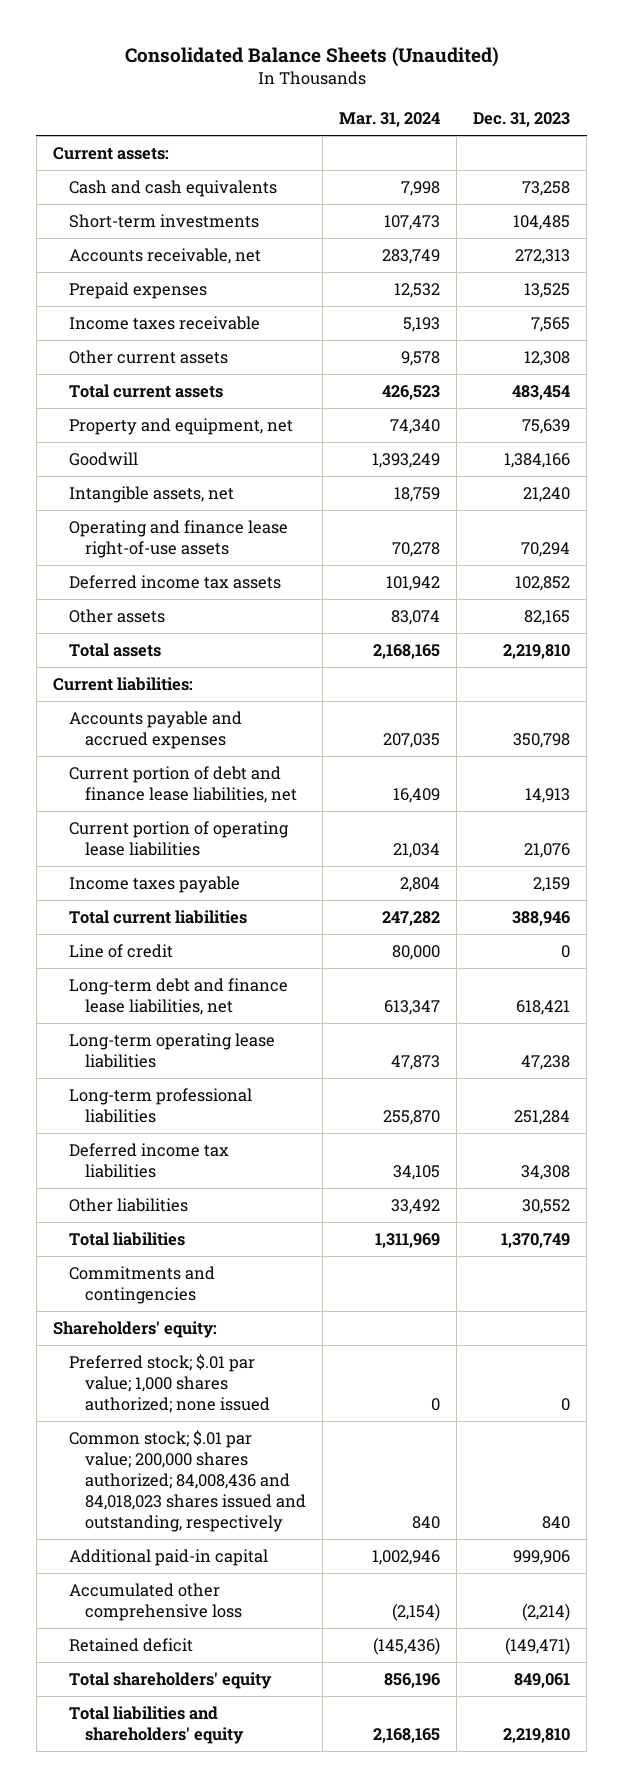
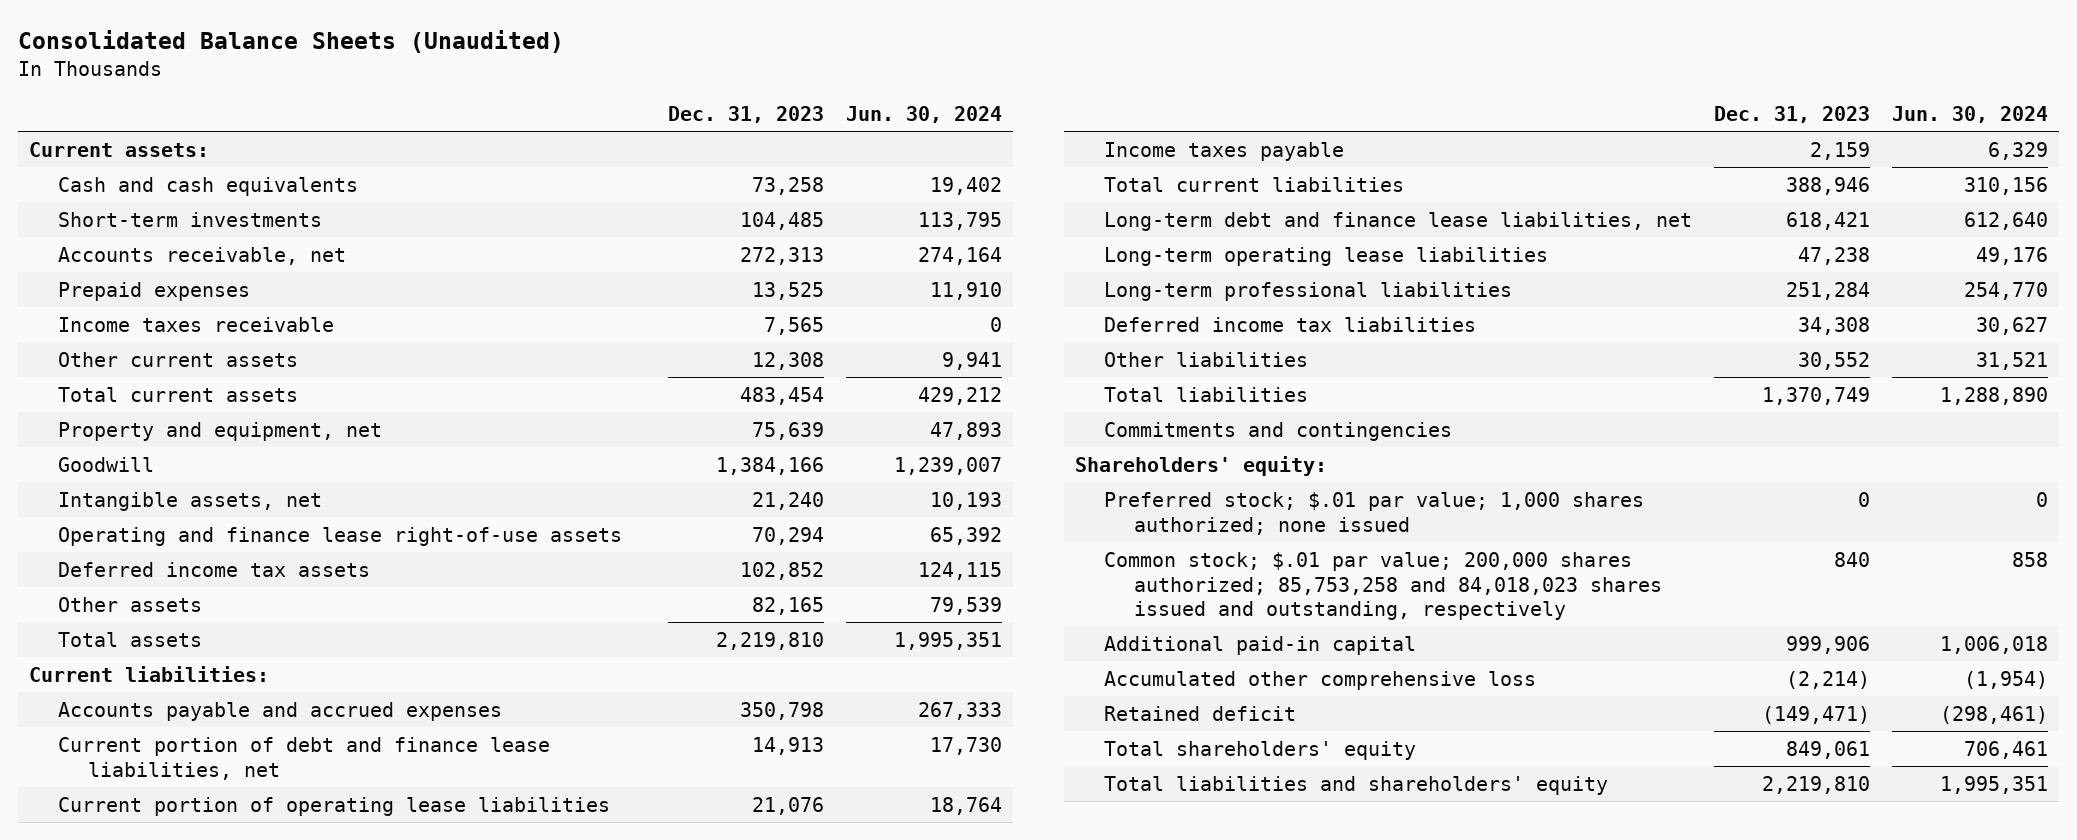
[339,111,441,127] Mar. 31, 2024 -> none
none -> [846,106,1003,124] Jun. 30, 2024
[68,944,173,959] Line of credit -> none
[68,1430,307,1533] Common stock; $.01 par value; 200,000 shares authorized; 84,008,436 and 84,018,023 shares issued and outstanding, respectively -> [1104,551,1662,621] Common stock; $.01 par value; 200,000 shares authorized; 85,753,258 and 84,018,023 shares issued and outstanding, respectively

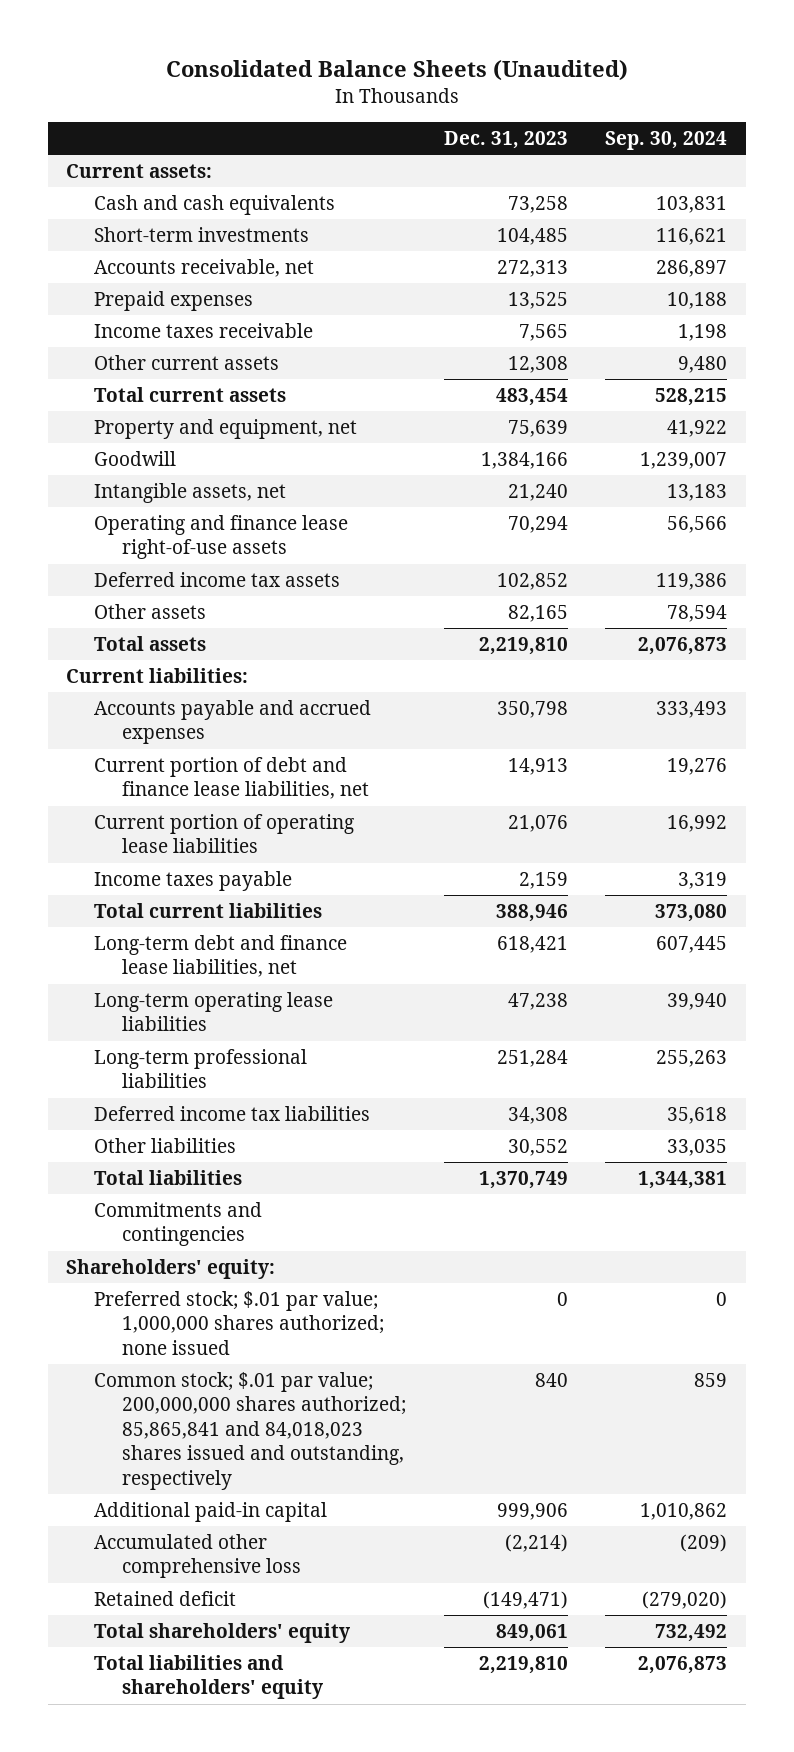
[846,106,1003,124] Jun. 30, 2024 -> none
none -> [605,131,728,151] Sep. 30, 2024
[1104,491,1645,535] Preferred stock; $.01 par value; 1,000 shares authorized; none issued -> [94,1290,385,1355] Preferred stock; $.01 par value; 1,000,000 shares authorized; none issued
[1104,551,1662,621] Common stock; $.01 par value; 200,000 shares authorized; 85,753,258 and 84,018,023 shares issued and outstanding, respectively -> [94,1371,407,1490] Common stock; $.01 par value; 200,000,000 shares authorized; 85,865,841 and 84,018,023 shares issued and outstanding, respectively

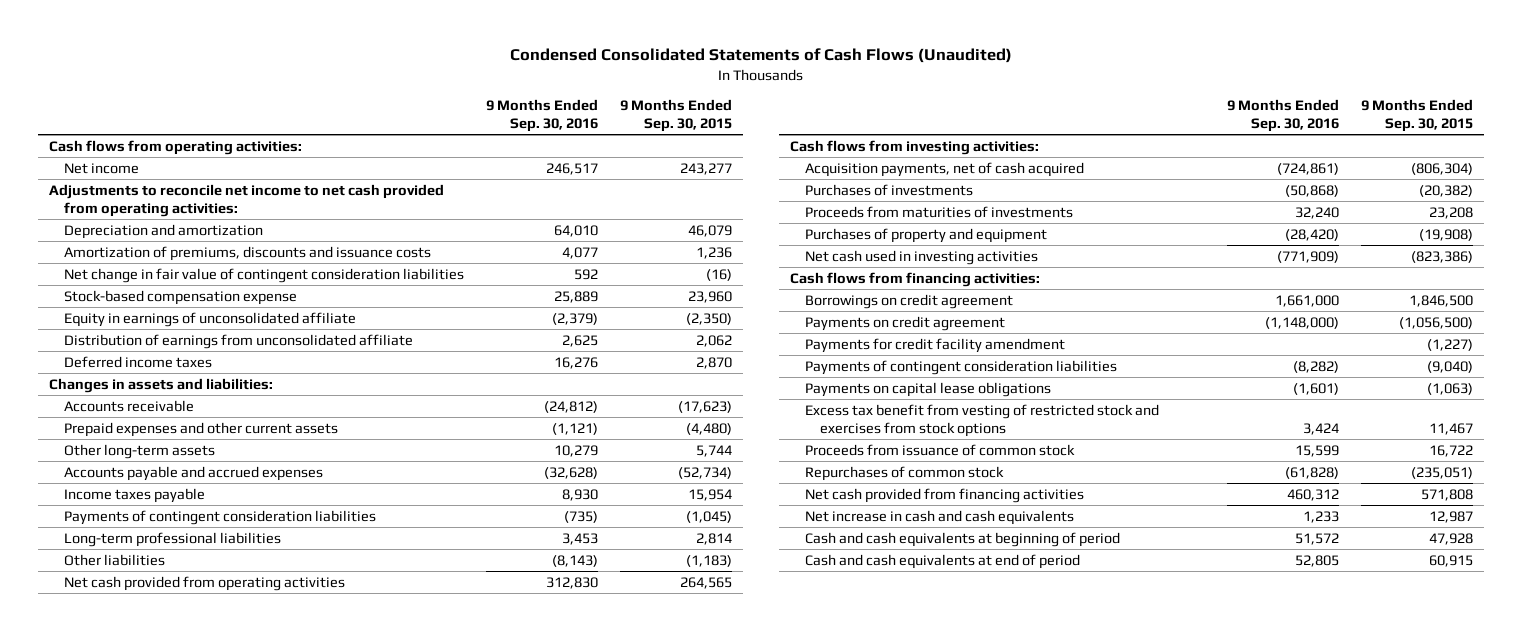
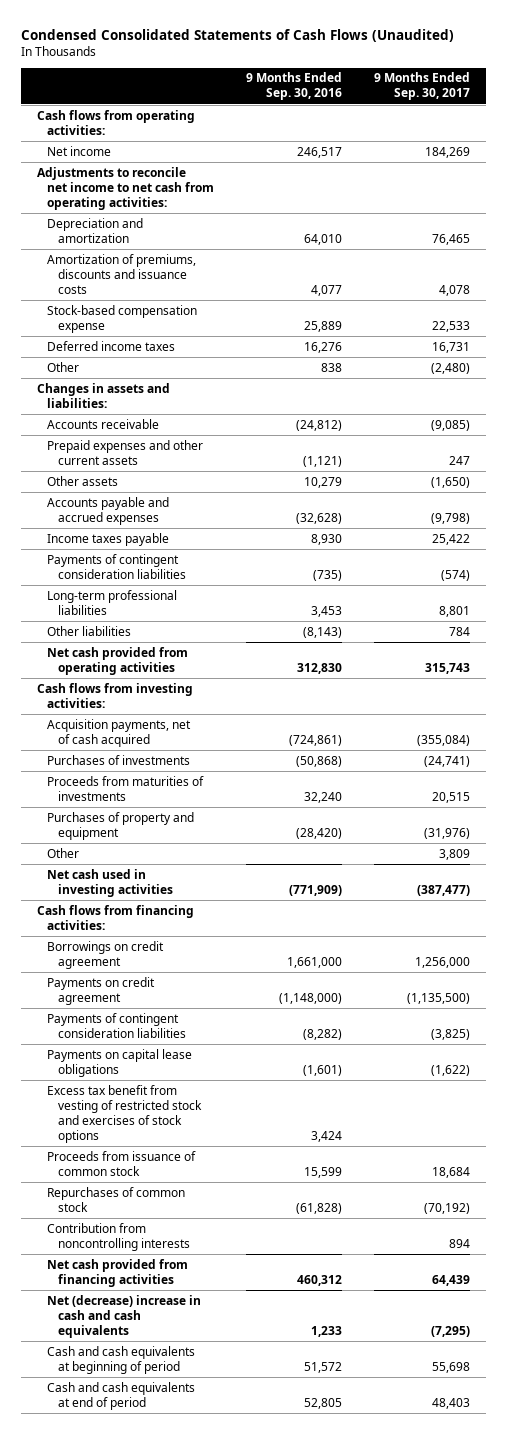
[619,99,732,132] 9 Months Ended Sep. 30, 2015 -> none
none -> [374,72,471,101] 9 Months Ended Sep. 30, 2017
[48,183,444,217] Adjustments to reconcile net income to net cash provided from operating activities: -> [37,166,215,210] Adjustments to reconcile net income to net cash from operating activities:
[63,267,464,283] Net change in fair value of contingent consideration liabilities -> none
[63,311,356,327] Equity in earnings of unconsolidated affiliate -> none
[63,333,413,349] Distribution of earnings from unconsolidated affiliate -> none
none -> [47,361,80,372] Other
[63,443,215,459] Other long-term assets -> [47,475,119,486] Other assets
none -> [47,847,80,858] Other
[804,337,1065,353] Payments for credit facility amendment -> none
[804,403,1159,437] Excess tax benefit from vesting of restricted stock and exercises from stock options -> [47,1084,202,1143] Excess tax benefit from vesting of restricted stock and exercises of stock options
none -> [47,1222,190,1251] Contribution from noncontrolling interests
[804,509,1074,525] Net increase in cash and cash equivalents -> [47,1294,202,1338] Net (decrease) increase in cash and cash equivalents

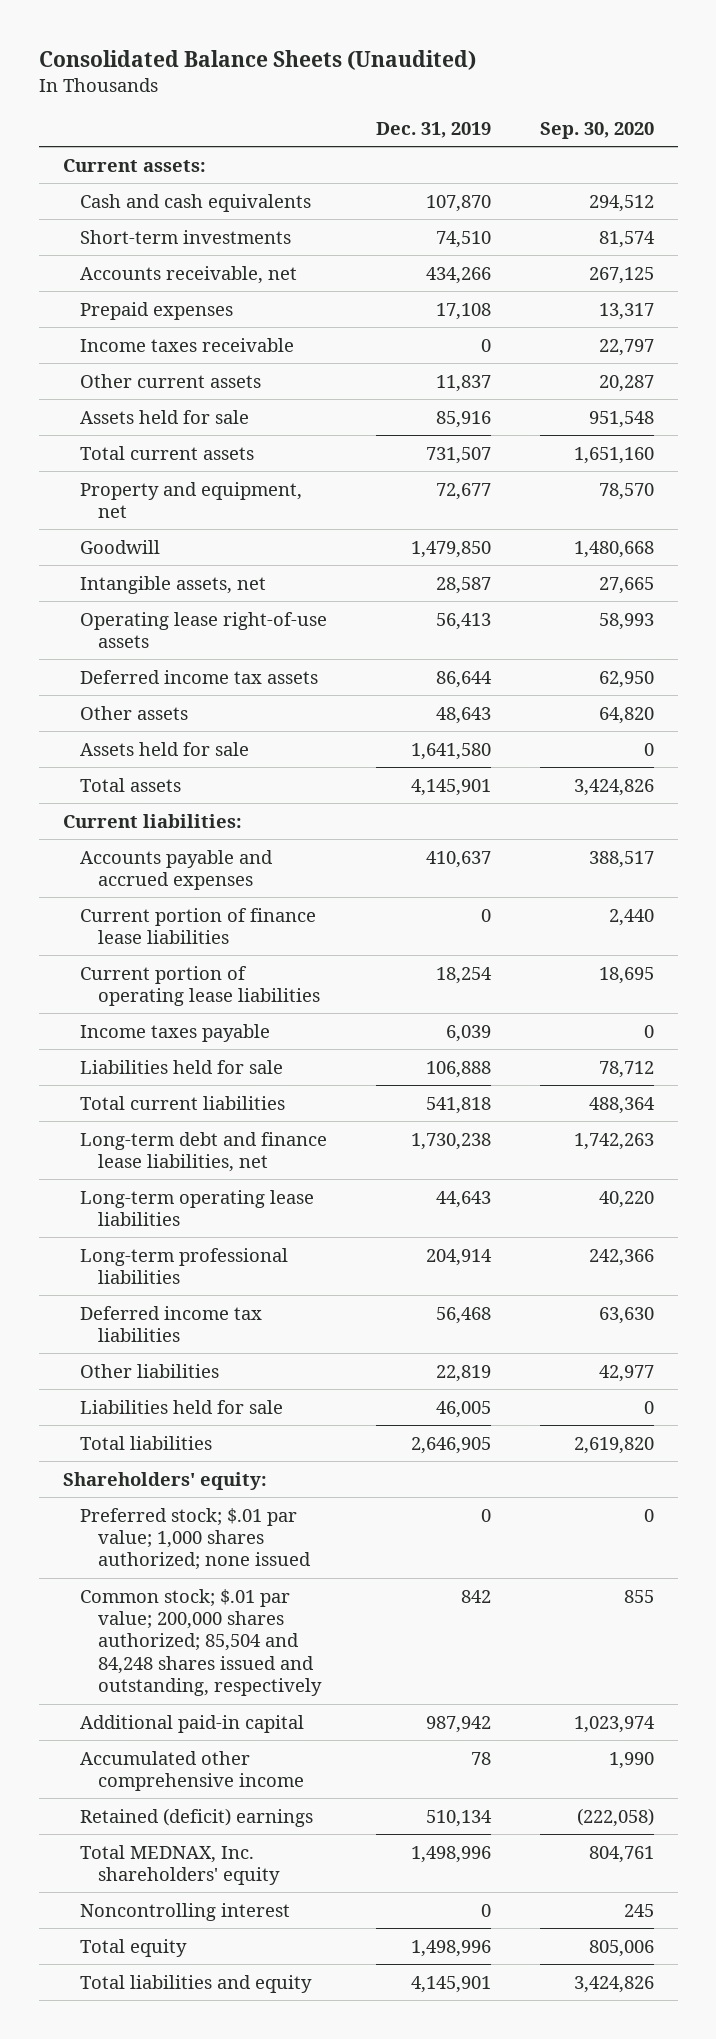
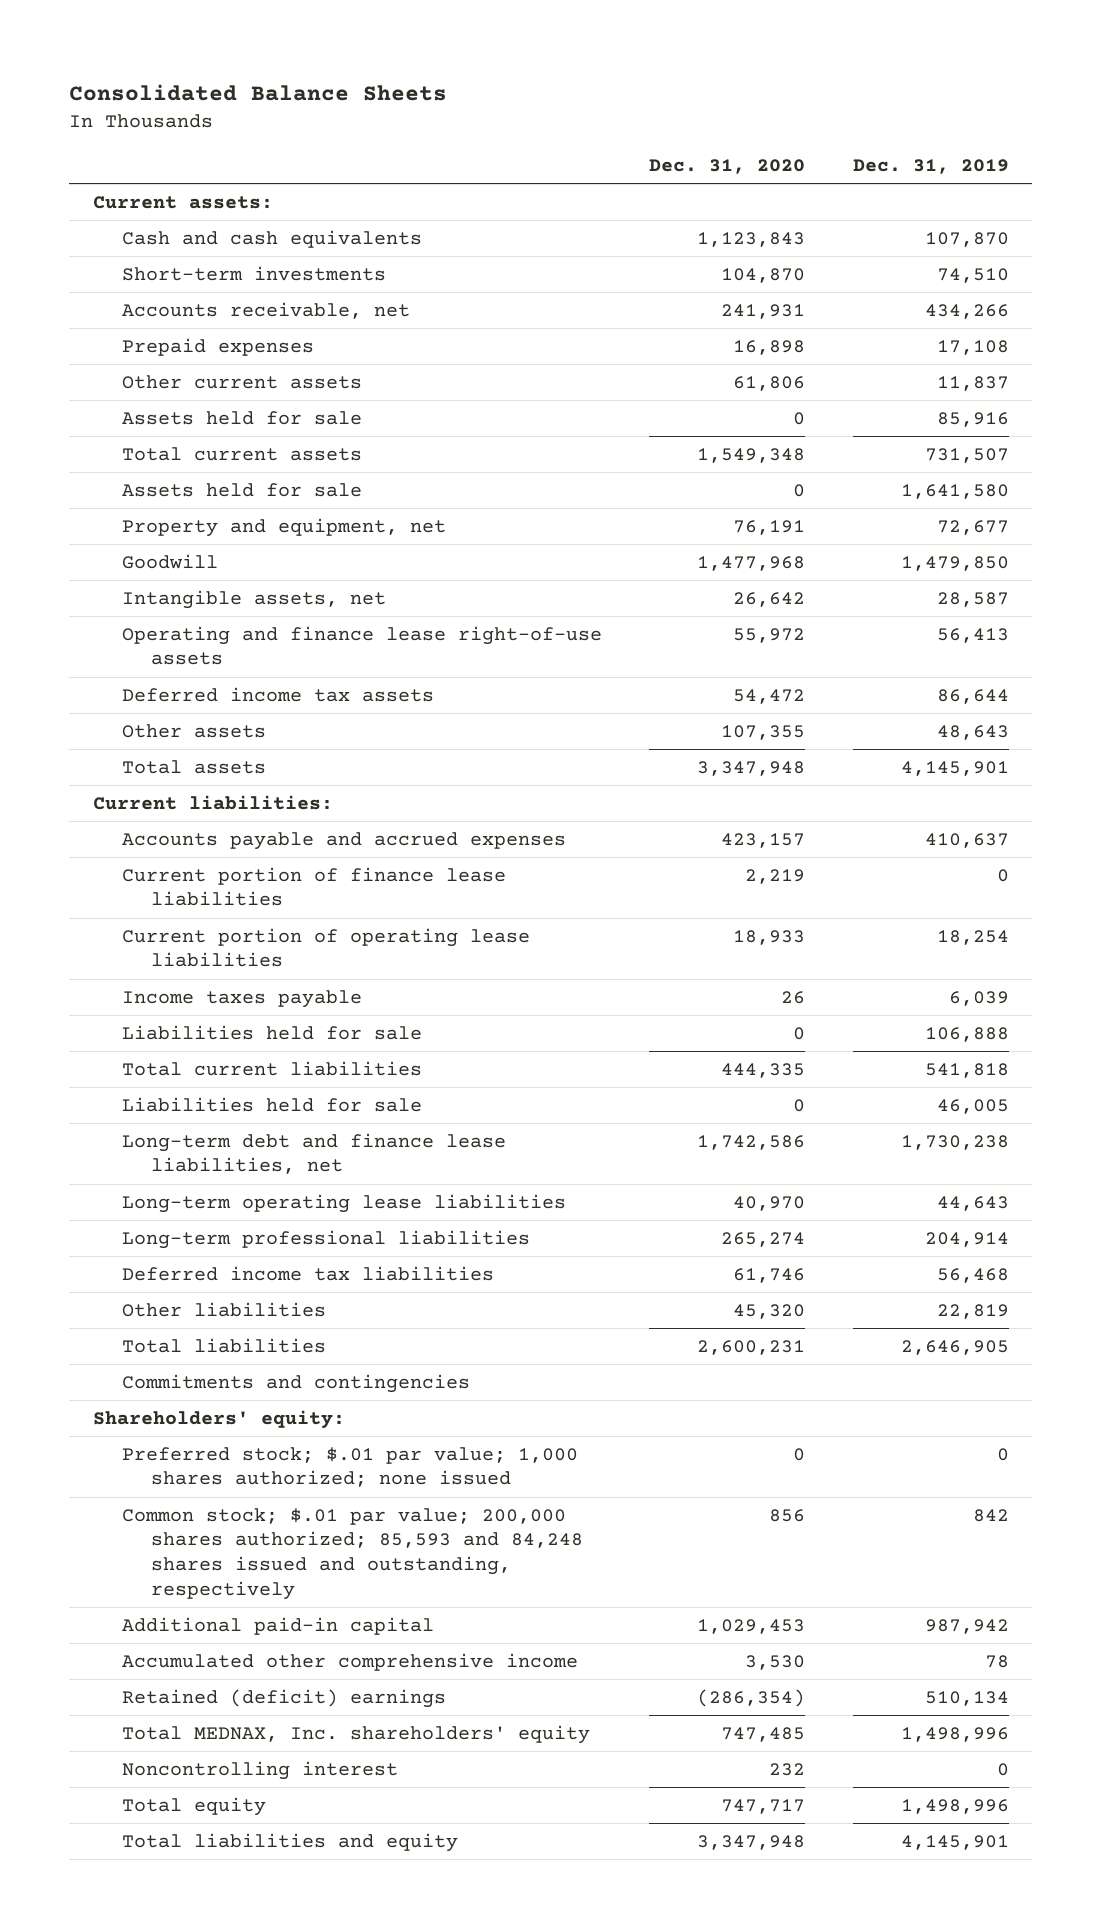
[38,50,476,71] Consolidated Balance Sheets (Unaudited) -> [68,84,447,102] Consolidated Balance Sheets
[539,121,654,139] Sep. 30, 2020 -> none
none -> [649,159,806,175] Dec. 31, 2020
[80,337,295,352] Income taxes receivable -> none
[80,741,250,756] Assets held for sale -> [121,482,362,497] Assets held for sale
[80,611,328,648] Operating lease right-of-use assets -> [121,625,602,666] Operating and finance lease right-of-use assets
[80,1399,284,1414] Liabilities held for sale -> [121,1096,422,1112] Liabilities held for sale
none -> [121,1373,470,1393] Commitments and contingencies
[80,1588,322,1697] Common stock; $.01 par value; 200,000 shares authorized; 85,504 and 84,248 shares issued and outstanding, respectively -> [121,1507,583,1600] Common stock; $.01 par value; 200,000 shares authorized; 85,593 and 84,248 shares issued and outstanding, respectively

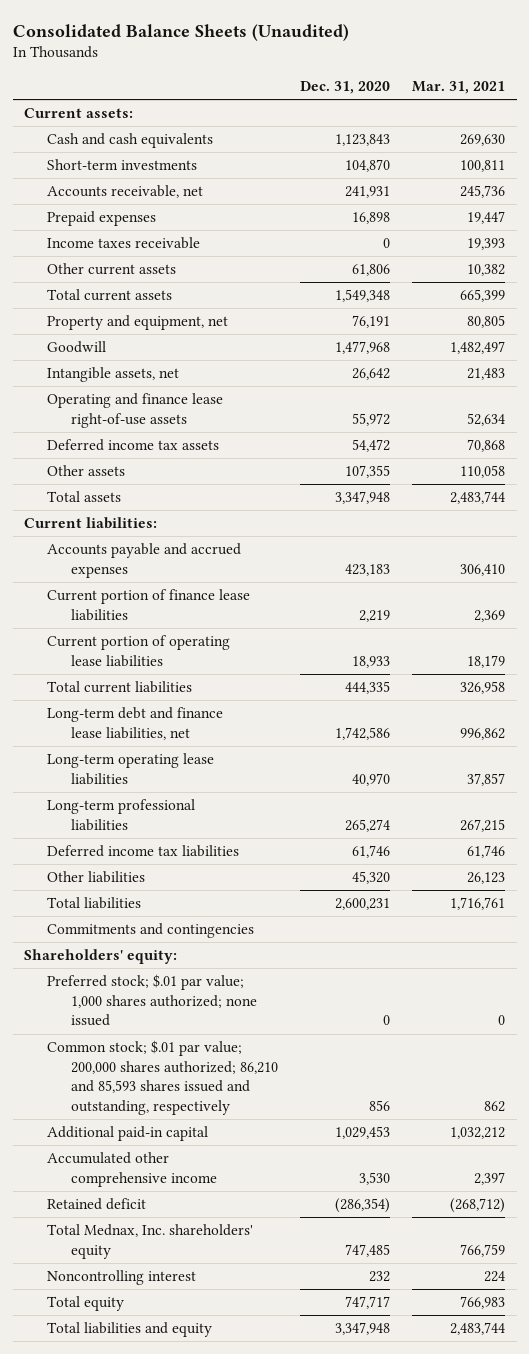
[68,84,447,102] Consolidated Balance Sheets -> [12,23,349,41] Consolidated Balance Sheets (Unaudited)
[852,159,1009,175] Dec. 31, 2019 -> none
none -> [412,81,506,95] Mar. 31, 2021
none -> [47,237,201,250] Income taxes receivable
[121,410,362,425] Assets held for sale -> none
[121,482,362,497] Assets held for sale -> none
[721,832,806,848] 423,157 -> [345,563,391,576] 423,183
[121,989,362,1008] Income taxes payable -> none
[121,1024,422,1040] Liabilities held for sale -> none
[121,1096,422,1112] Liabilities held for sale -> none
[121,1507,583,1600] Common stock; $.01 par value; 200,000 shares authorized; 85,593 and 84,248 shares issued and outstanding, respectively -> [47,1040,278,1116] Common stock; $.01 par value; 200,000 shares authorized; 86,210 and 85,593 shares issued and outstanding, respectively
[121,1688,446,1708] Retained (deficit) earnings -> [47,1198,147,1211] Retained deficit
[121,1724,590,1744] Total MEDNAX, Inc. shareholders' equity -> [47,1224,254,1259] Total Mednax, Inc. shareholders' equity

